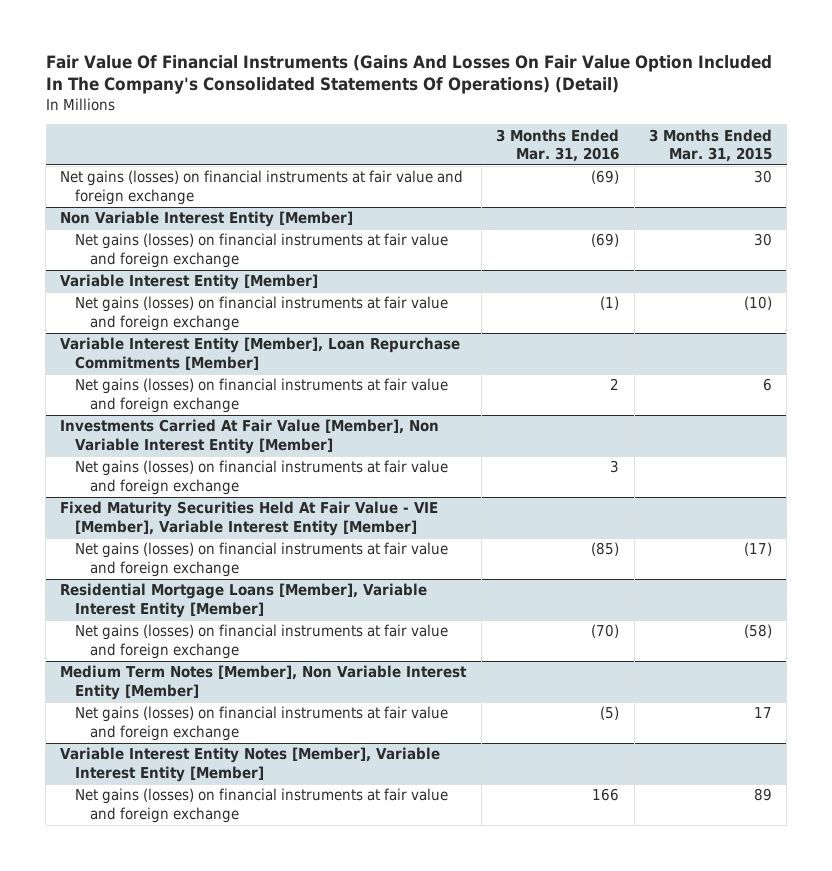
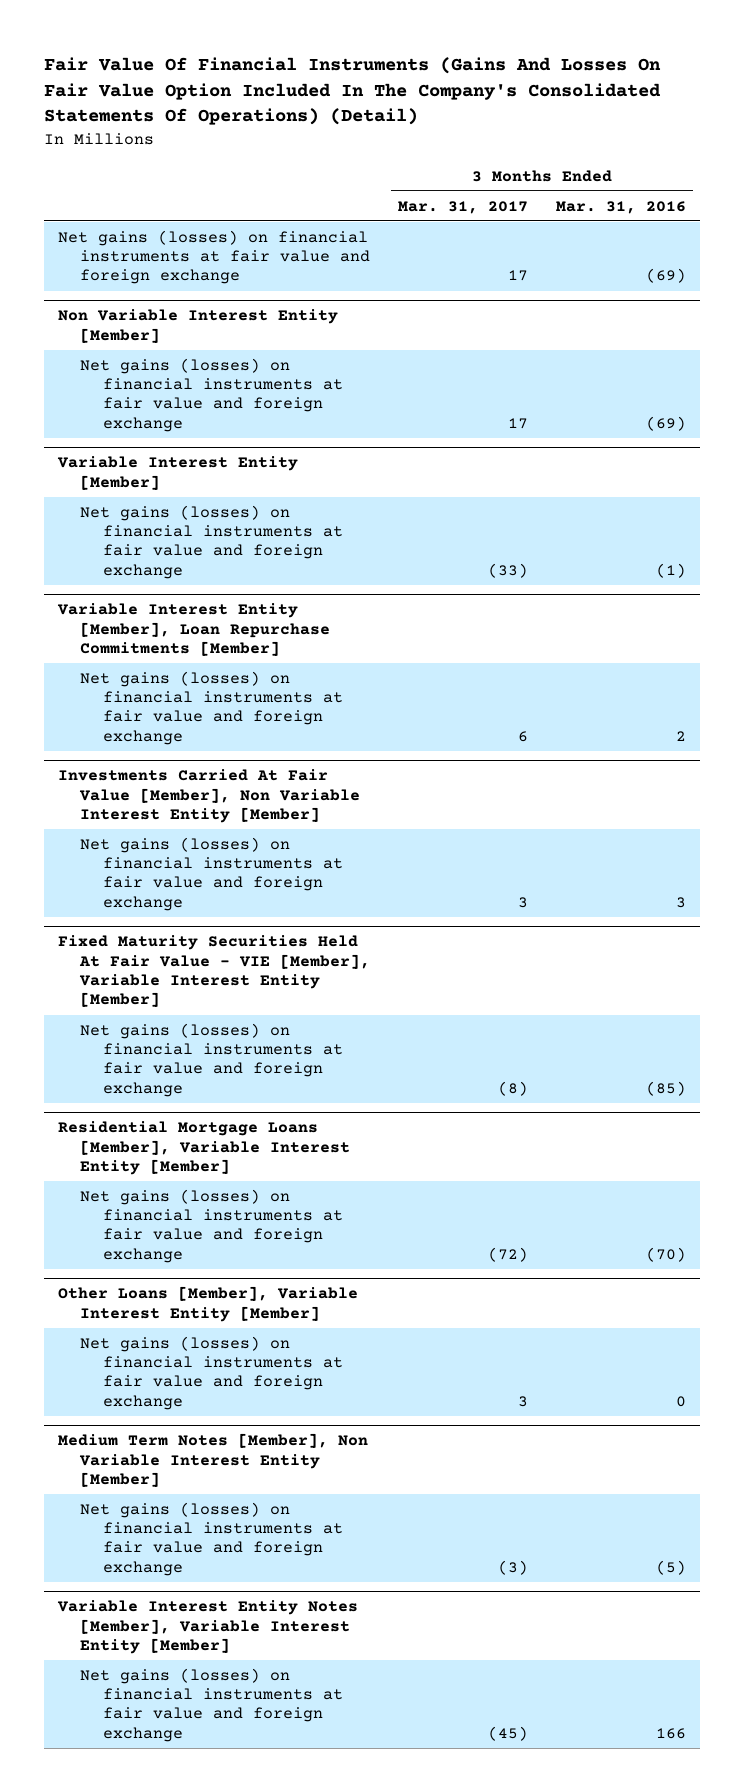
[648,128,772,162] 3 Months Ended Mar. 31, 2015 -> none
none -> [398,200,529,214] Mar. 31, 2017
none -> [57,1286,358,1322] Other Loans [Member], Variable Interest Entity [Member]
none -> [80,1335,344,1410] Net gains (losses) on financial instruments at fair value and foreign exchange

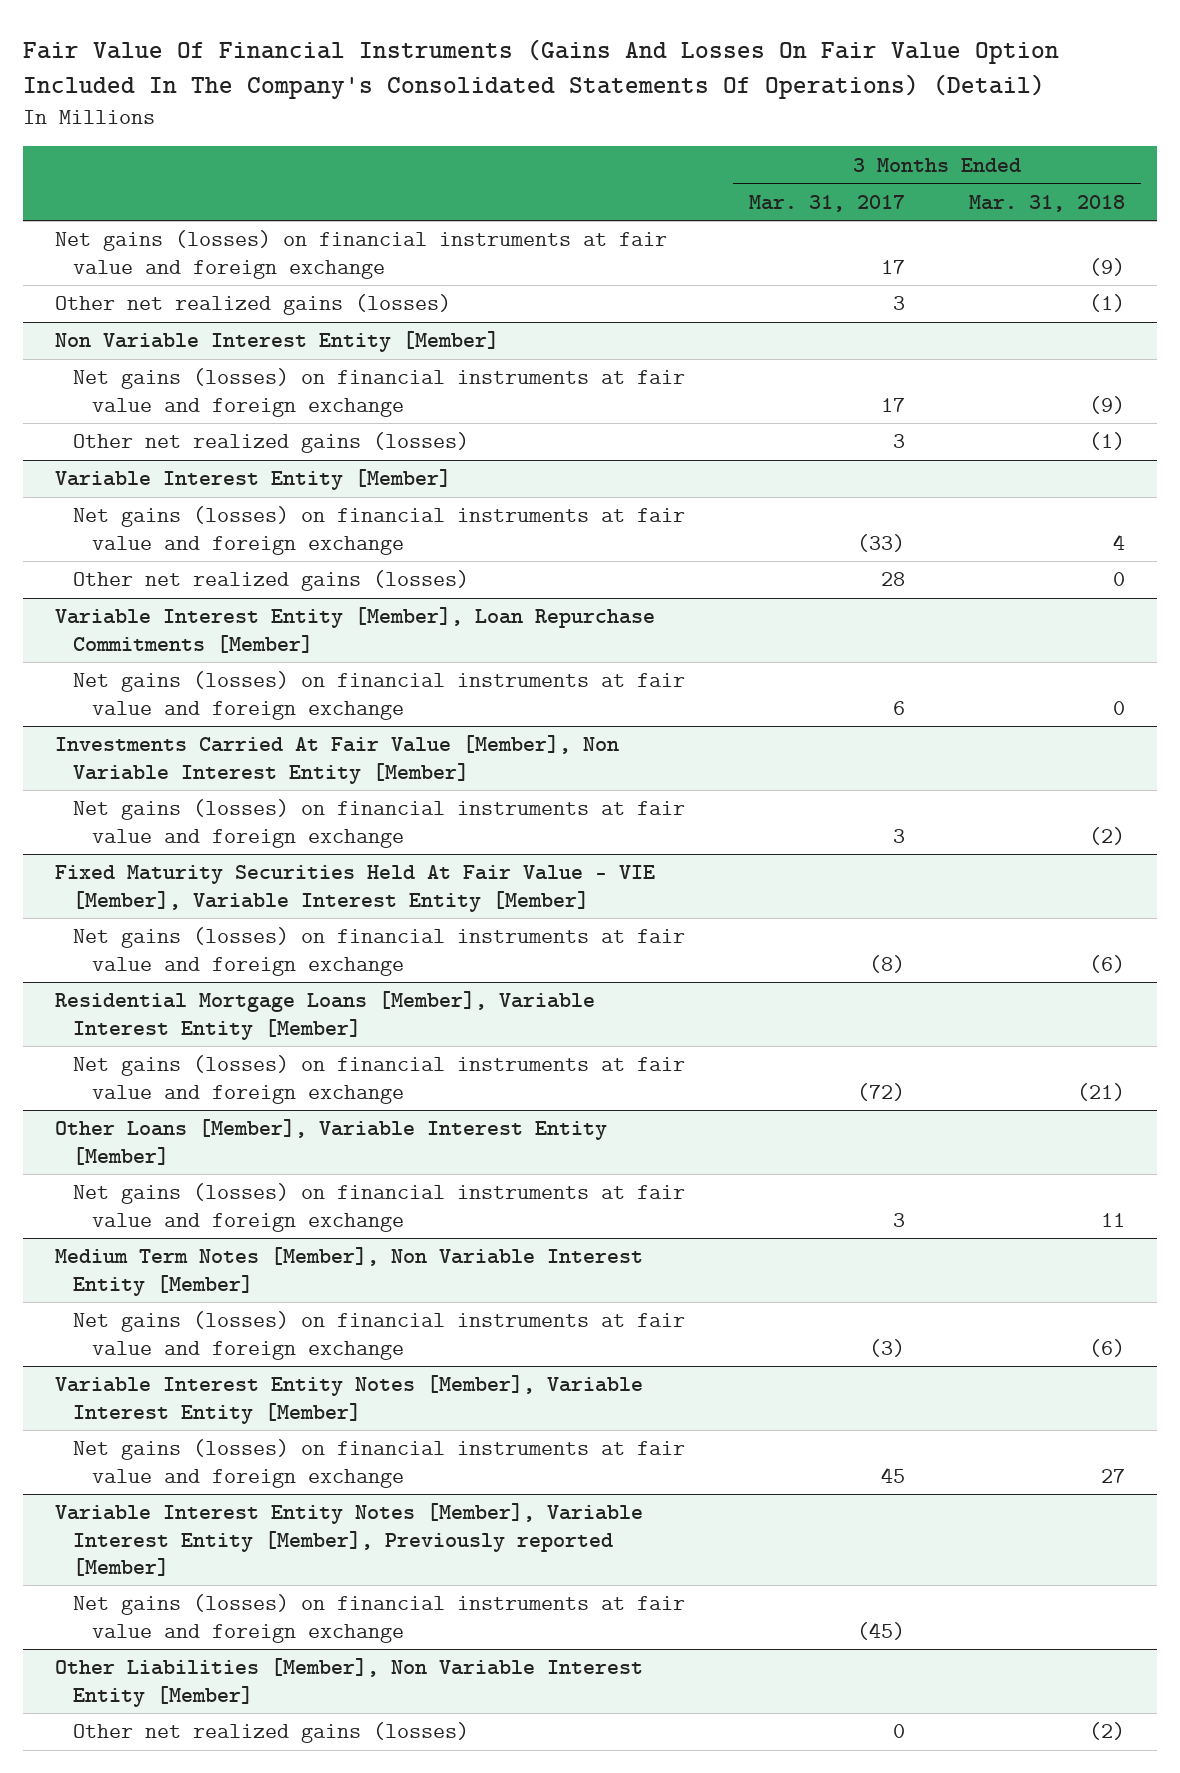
[555,200,686,214] Mar. 31, 2016 -> none
none -> [968,194,1125,212] Mar. 31, 2018
none -> [54,294,451,316] Other net realized gains (losses)
none -> [73,432,470,454] Other net realized gains (losses)
none -> [73,570,470,592] Other net realized gains (losses)
none -> [73,1439,686,1488] Net gains (losses) on financial instruments at fair value and foreign exchange
none -> [54,1503,643,1576] Variable Interest Entity Notes [Member], Variable Interest Entity [Member], Previously reported [Member]
none -> [54,1658,643,1707] Other Liabilities [Member], Non Variable Interest Entity [Member]
none -> [73,1722,470,1744] Other net realized gains (losses)

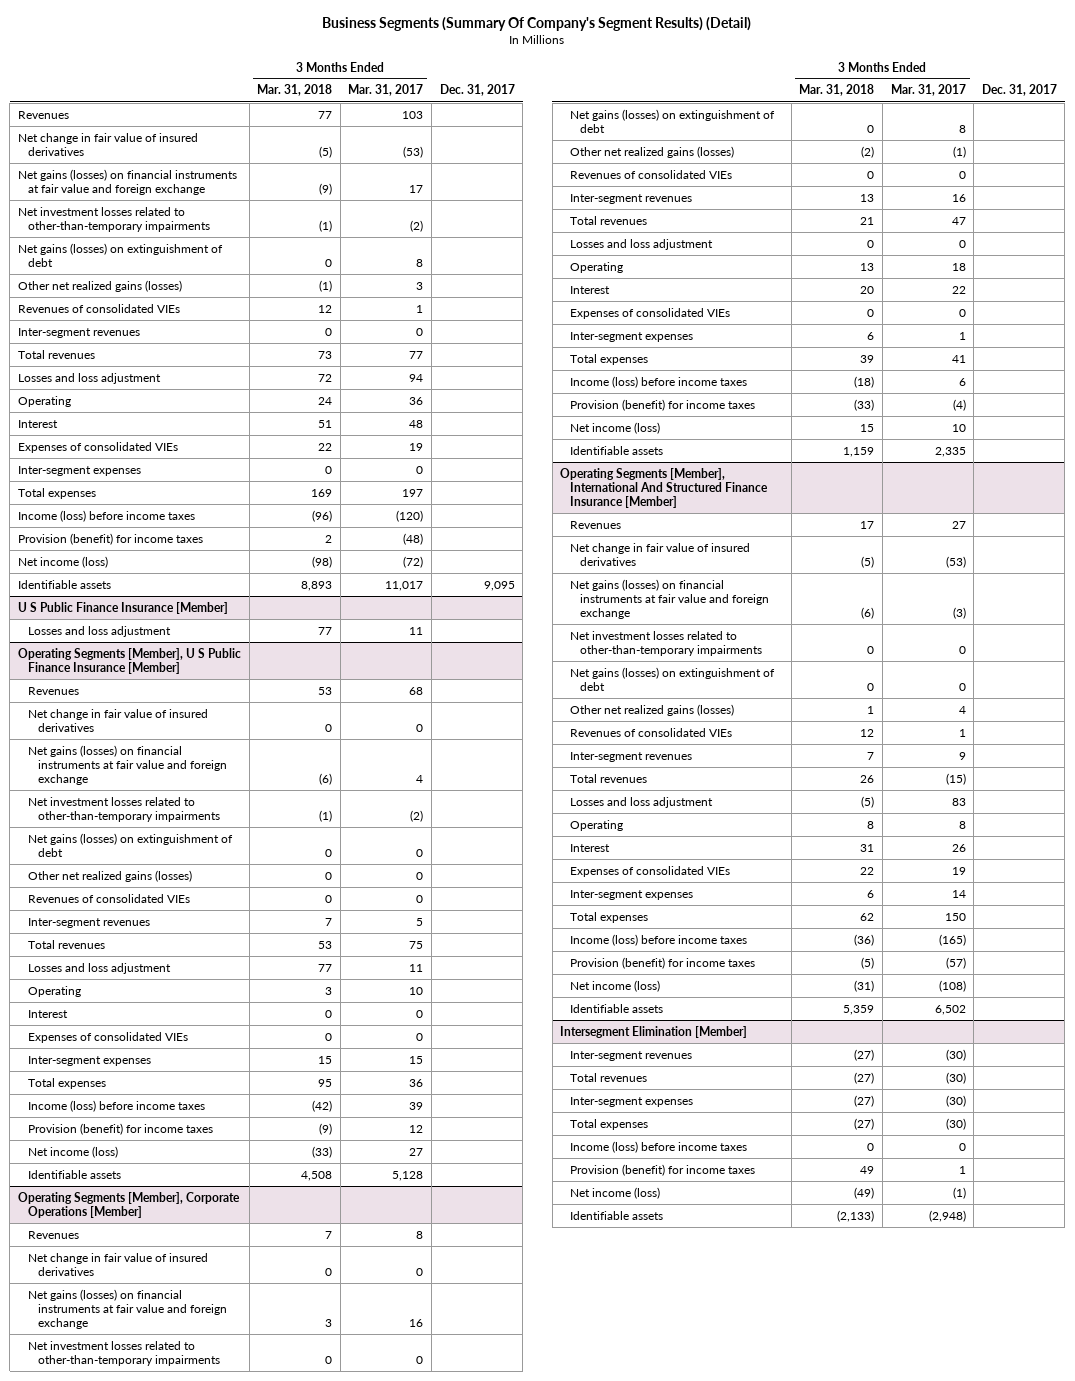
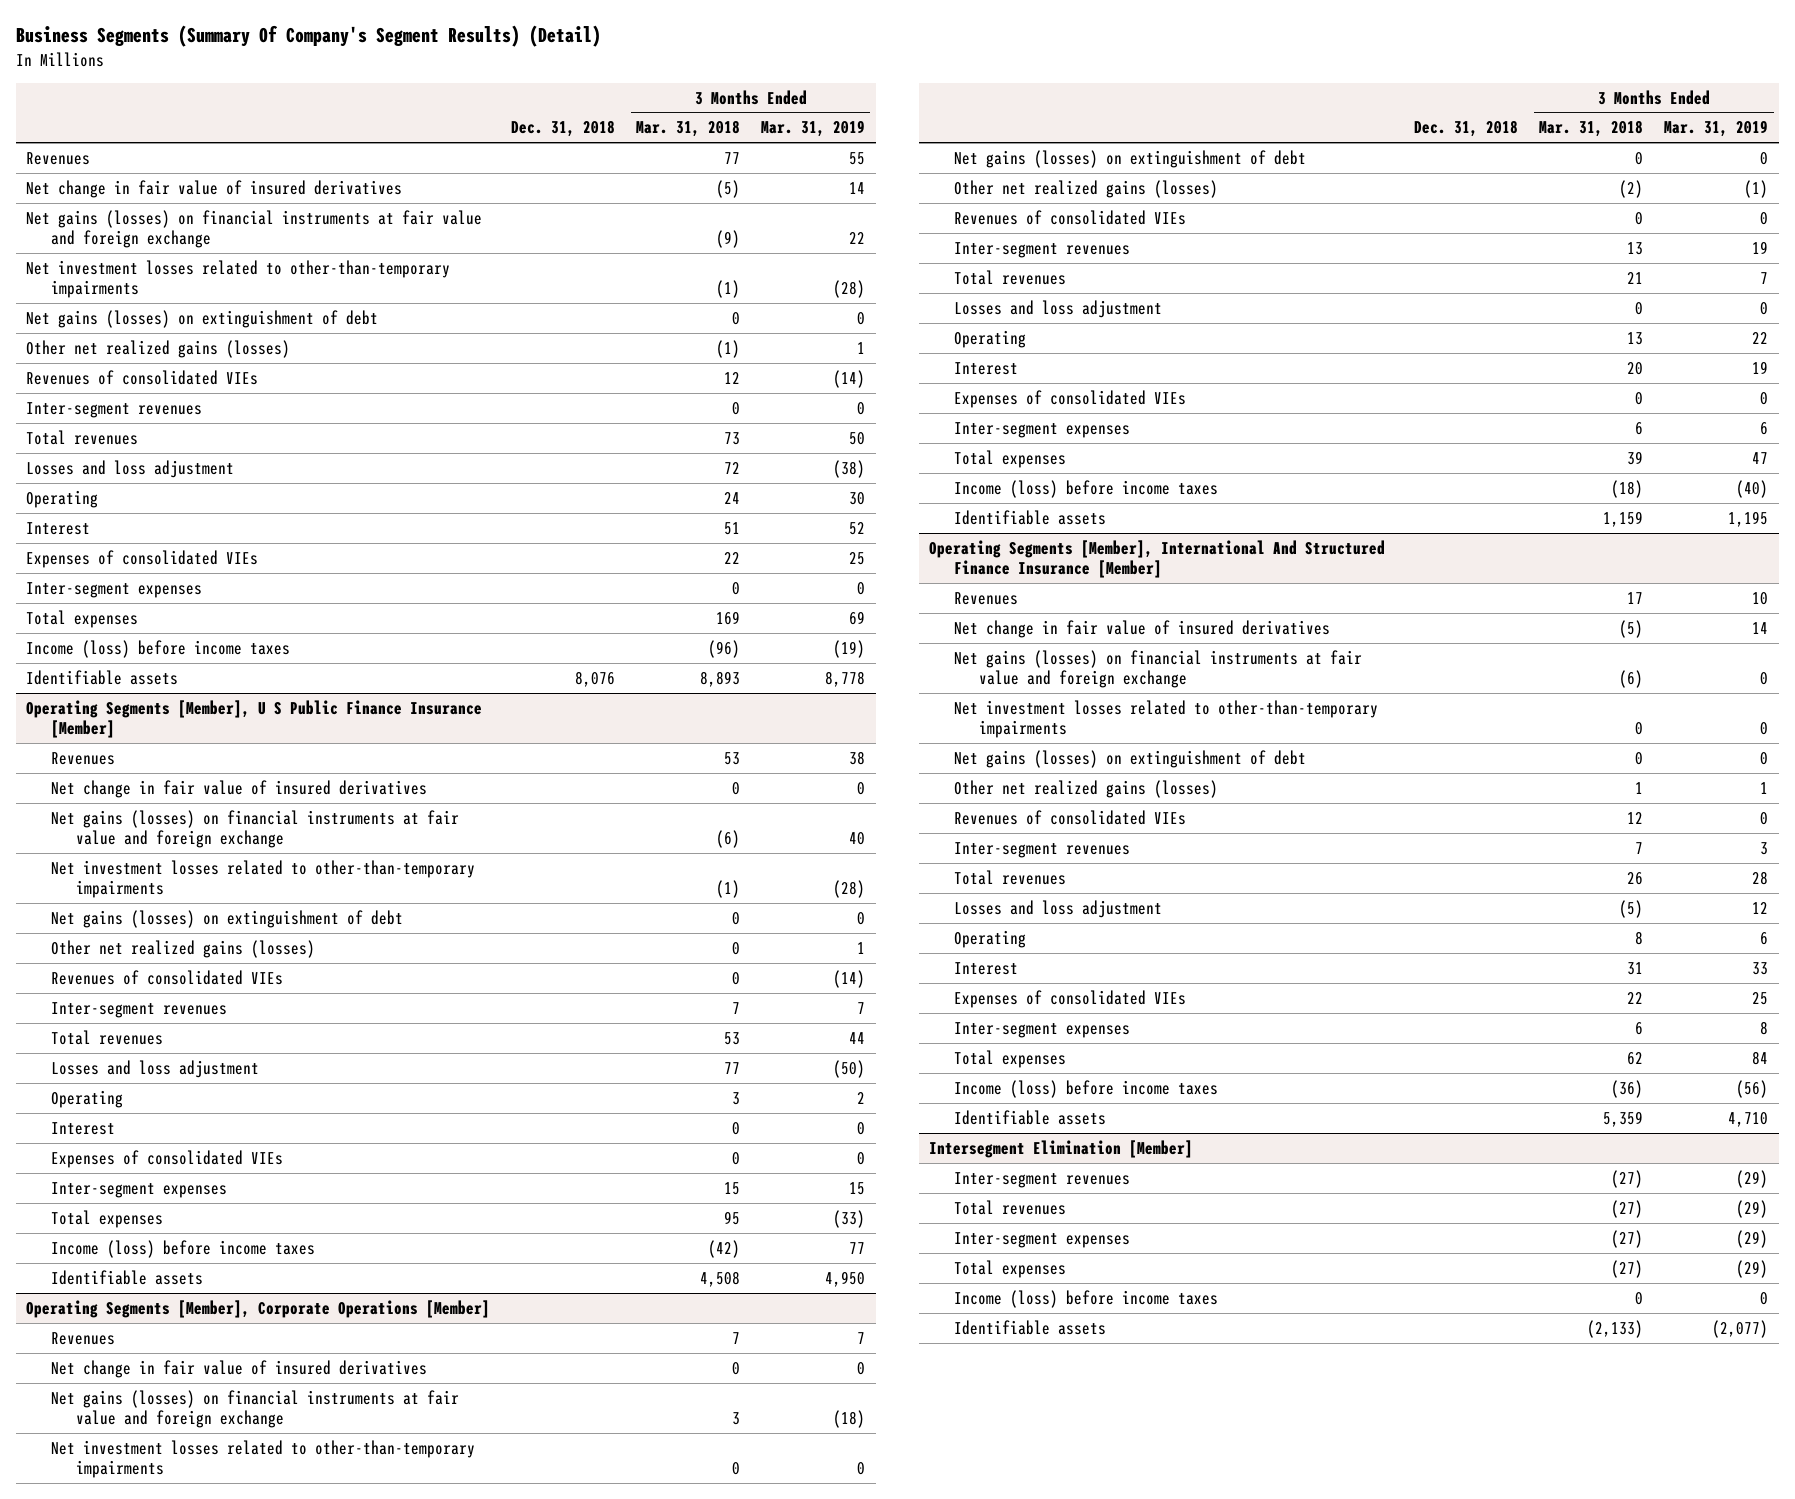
[348,84,424,97] Mar. 31, 2017 -> none
[439,84,515,97] Dec. 31, 2017 -> none
none -> [511,120,616,138] Dec. 31, 2018
none -> [761,120,866,138] Mar. 31, 2019
[18,532,204,545] Provision (benefit) for income taxes -> none
[18,555,109,568] Net income (loss) -> none
[18,601,229,614] U S Public Finance Insurance [Member] -> none
[28,625,172,637] Losses and loss adjustment -> none
[28,1122,214,1135] Provision (benefit) for income taxes -> none
[28,1145,119,1158] Net income (loss) -> none
[570,398,756,411] Provision (benefit) for income taxes -> none
[570,421,661,434] Net income (loss) -> none
[570,956,756,969] Provision (benefit) for income taxes -> none
[570,979,661,992] Net income (loss) -> none
[570,1163,756,1176] Provision (benefit) for income taxes -> none
[570,1186,661,1199] Net income (loss) -> none

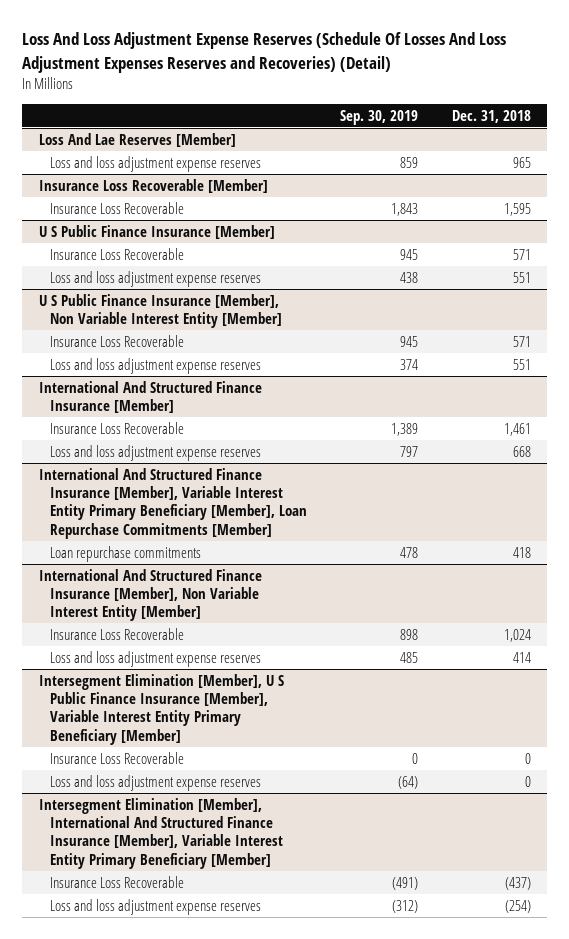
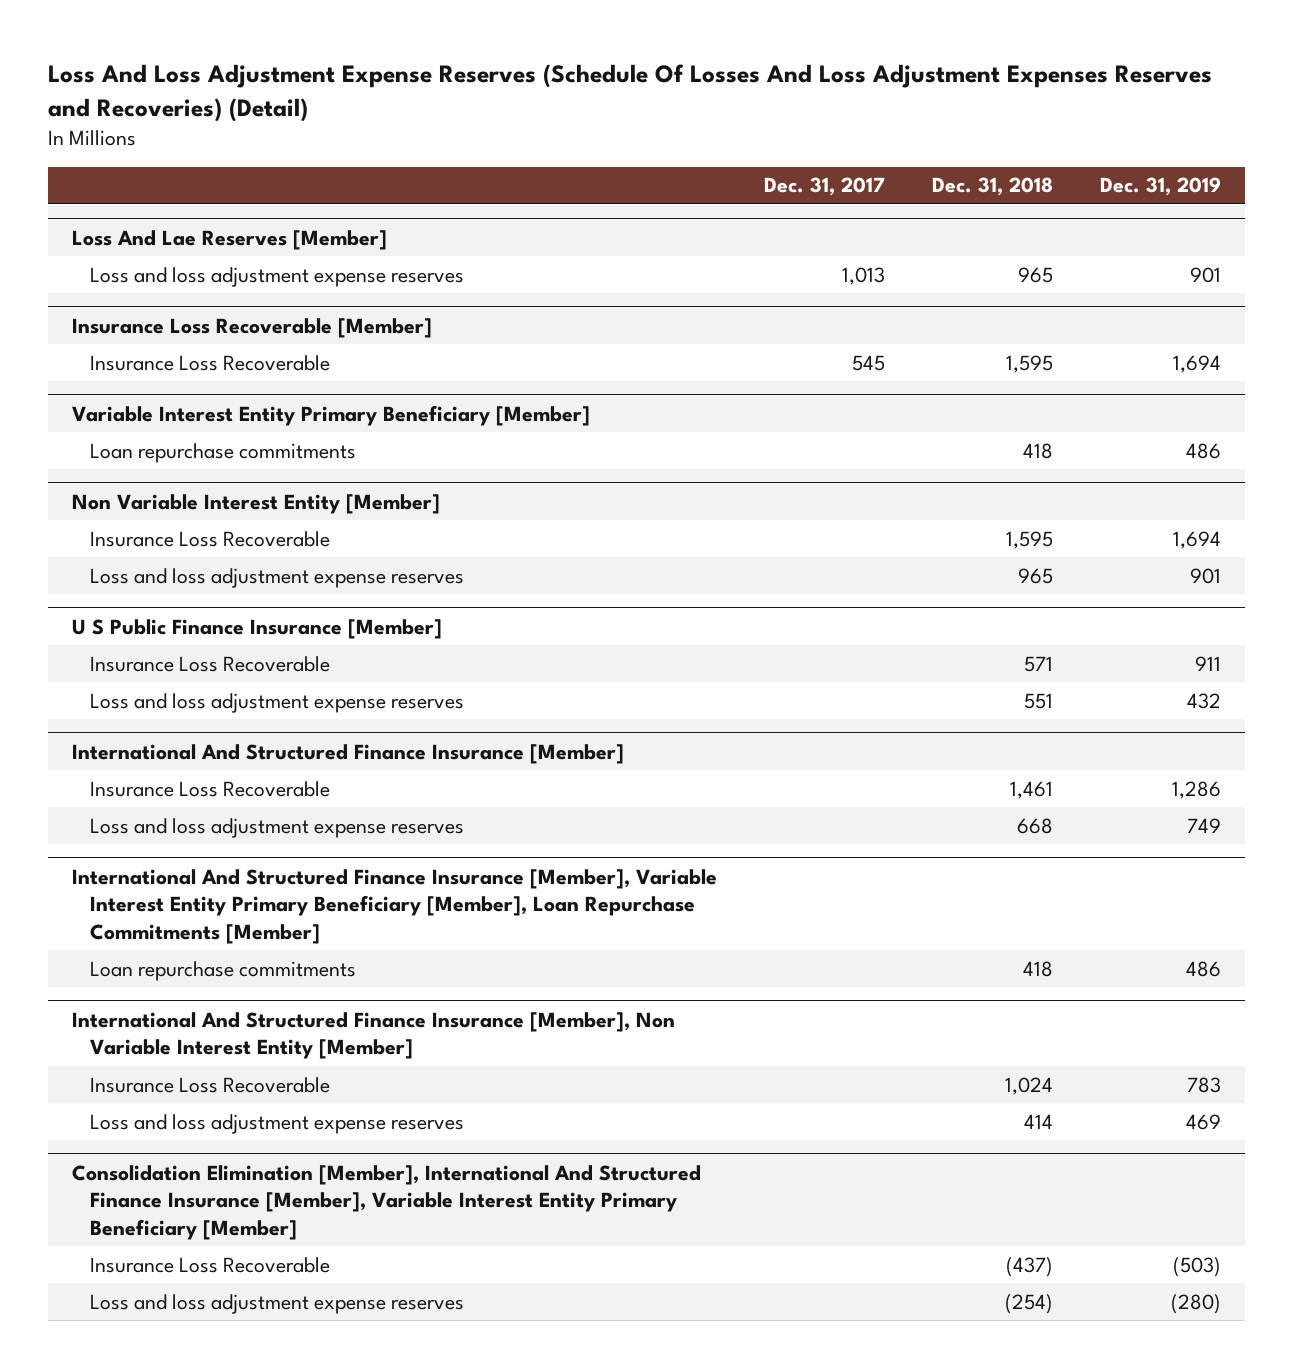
[340,109,419,125] Sep. 30, 2019 -> none
none -> [764,177,886,197] Dec. 31, 2017
none -> [1100,177,1222,197] Dec. 31, 2019
none -> [72,404,591,426] Variable Interest Entity Primary Beneficiary [Member]
none -> [90,442,357,463] Loan repurchase commitments
none -> [72,493,441,514] Non Variable Interest Entity [Member]
none -> [90,530,331,547] Insurance Loss Recoverable
none -> [90,567,465,588] Loss and loss adjustment expense reserves
[38,293,283,328] U S Public Finance Insurance [Member], Non Variable Interest Entity [Member] -> none
[50,334,185,347] Insurance Loss Recoverable -> none
[50,357,262,374] Loss and loss adjustment expense reserves -> none
[38,673,284,745] Intersegment Elimination [Member], U S Public Finance Insurance [Member], Variable Interest Entity Primary Beneficiary [Member] -> none
[50,751,185,764] Insurance Loss Recoverable -> none
[50,774,262,791] Loss and loss adjustment expense reserves -> none
[38,797,284,869] Intersegment Elimination [Member], International And Structured Finance Insurance [Member], Variable Interest Entity Primary Beneficiary [Member] -> [72,1164,702,1240] Consolidation Elimination [Member], International And Structured Finance Insurance [Member], Variable Interest Entity Primary Beneficiary [Member]

